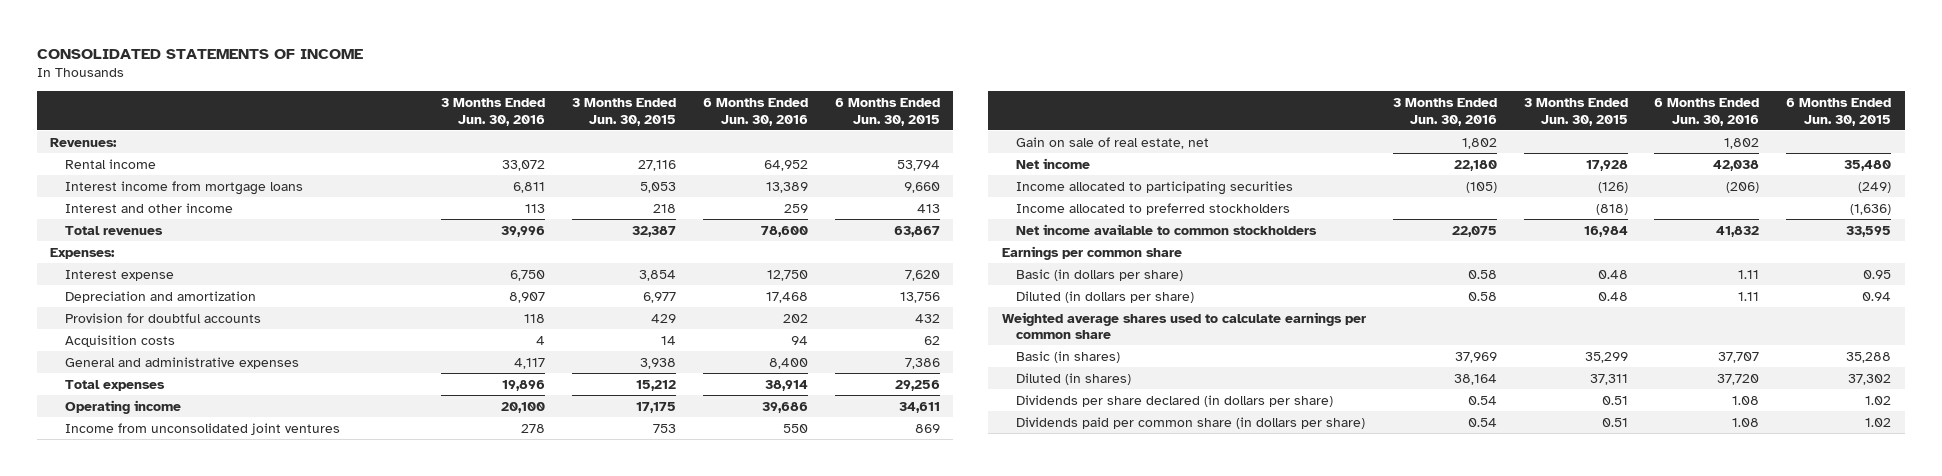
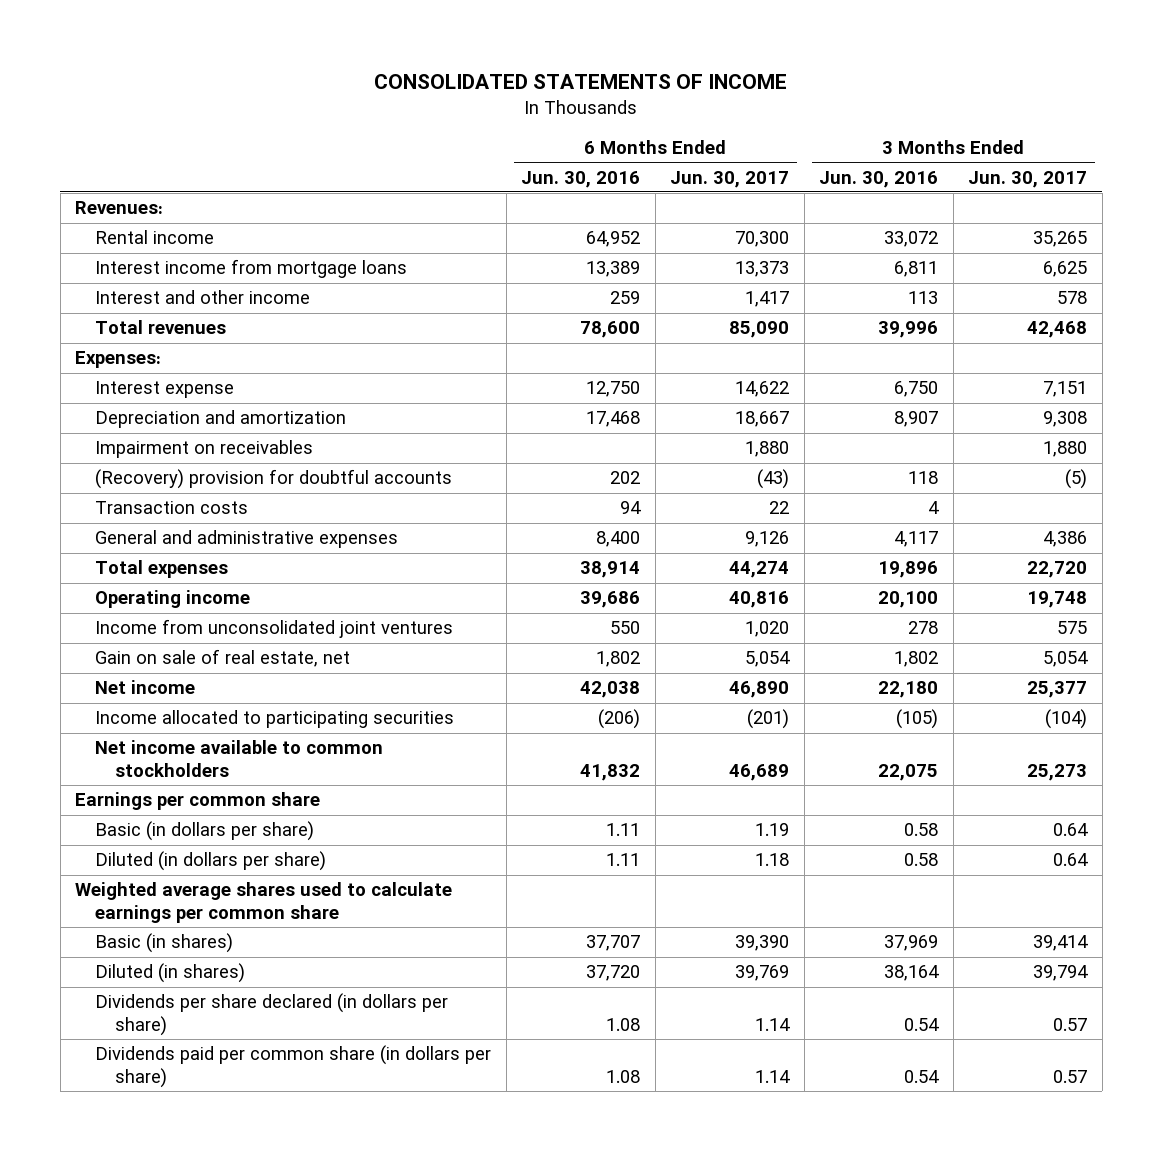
[572,97,677,126] 3 Months Ended Jun. 30, 2015 -> none
[834,97,940,126] 6 Months Ended Jun. 30, 2015 -> none
none -> [670,170,790,188] Jun. 30, 2017
none -> [968,170,1088,188] Jun. 30, 2017
none -> [95,440,314,459] Impairment on receivables
[64,312,261,323] Provision for doubtful accounts -> [95,469,453,490] (Recovery) provision for doubtful accounts
[64,334,175,347] Acquisition costs -> [95,501,249,515] Transaction costs
[1016,202,1291,215] Income allocated to preferred stockholders -> none

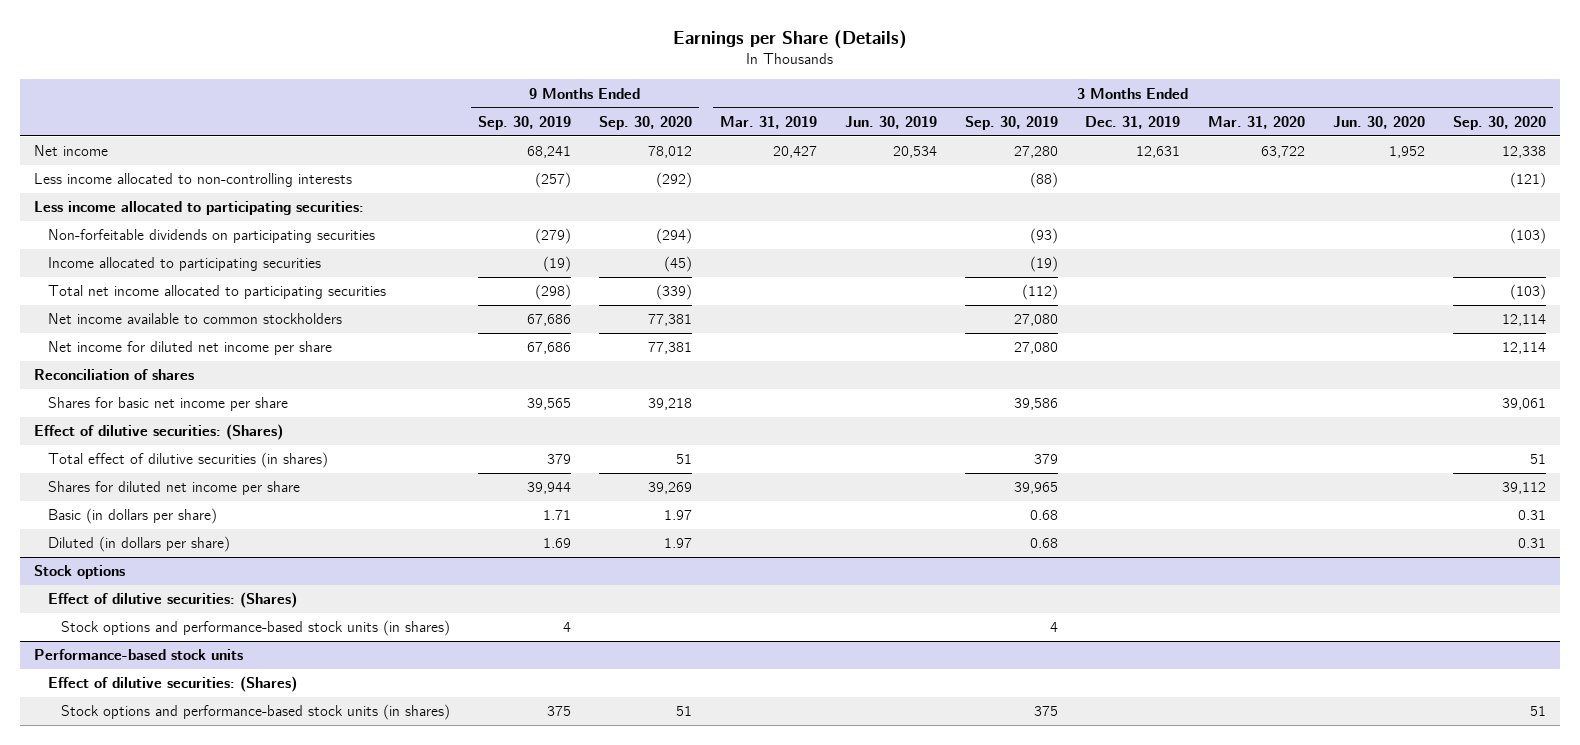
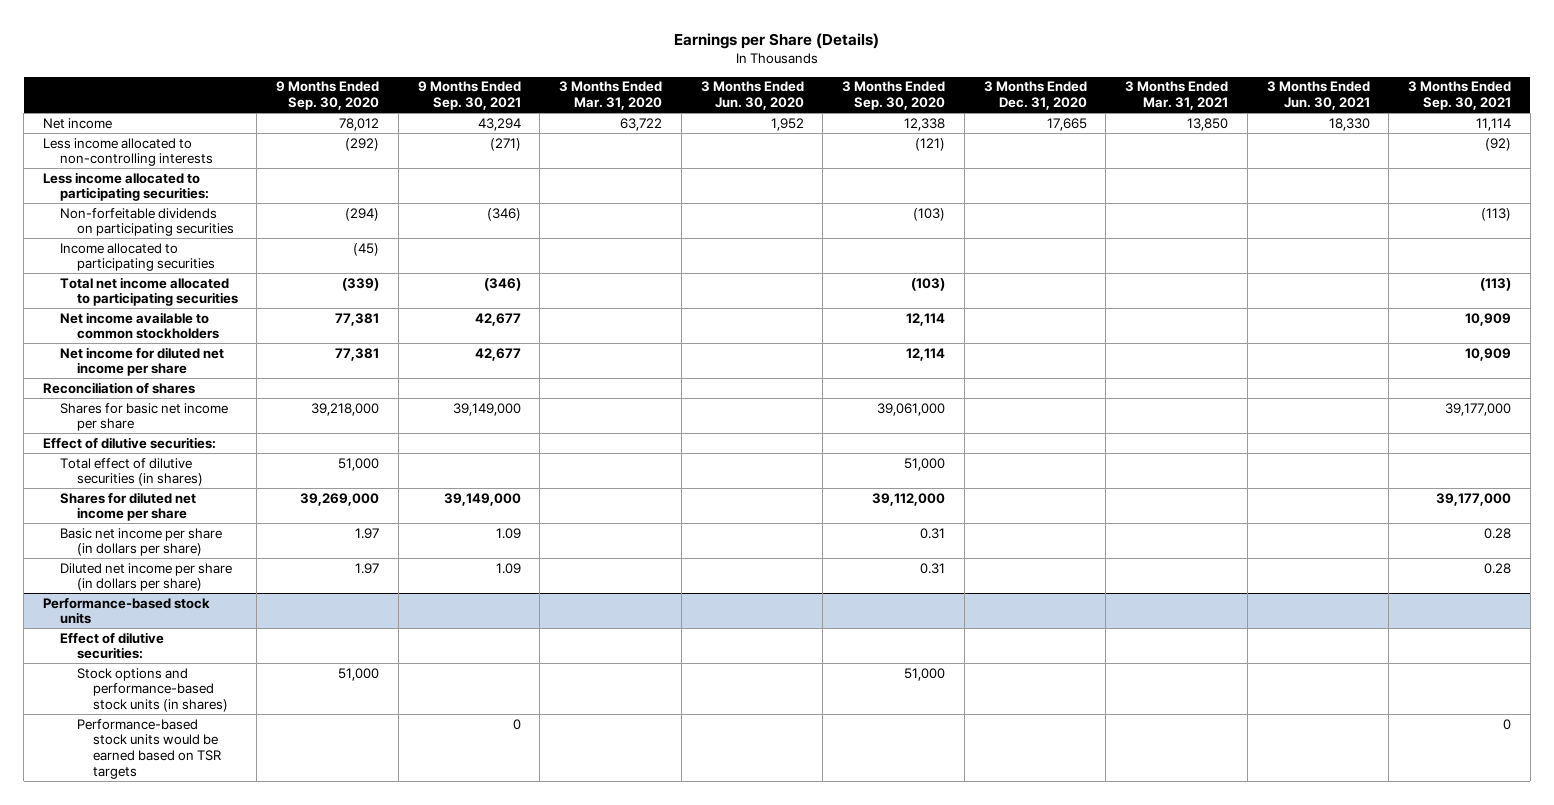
[478,115,572,130] Sep. 30, 2019 -> none
[719,115,817,129] Mar. 31, 2019 -> none
[844,115,937,129] Jun. 30, 2019 -> none
[964,115,1058,130] Sep. 30, 2019 -> none
[1085,115,1181,129] Dec. 31, 2019 -> none
none -> [417,81,521,111] 9 Months Ended Sep. 30, 2021
none -> [983,81,1087,111] 3 Months Ended Dec. 31, 2020
none -> [1125,81,1229,111] 3 Months Ended Mar. 31, 2021
none -> [1266,81,1370,111] 3 Months Ended Jun. 30, 2021
none -> [1408,81,1512,111] 3 Months Ended Sep. 30, 2021
[34,565,126,580] Stock options -> none
[47,592,297,609] Effect of dilutive securities: (Shares) -> none
[61,620,451,637] Stock options and performance-based stock units (in shares) -> none
[648,398,693,411] 39,218 -> [311,402,380,416] 39,218,000
[1501,398,1546,411] 39,061 -> [877,402,946,416] 39,061,000
[34,424,284,441] Effect of dilutive securities: (Shares) -> [43,436,217,449] Effect of dilutive securities:
[676,454,693,465] 51 -> [338,457,380,471] 51,000
[1529,454,1546,465] 51 -> [904,457,946,471] 51,000
[648,482,693,495] 39,269 -> [300,492,380,506] 39,269,000
[1501,482,1546,495] 39,112 -> [872,492,946,506] 39,112,000
[47,508,217,525] Basic (in dollars per share) -> [59,527,222,557] Basic net income per share (in dollars per share)
[47,536,230,553] Diluted (in dollars per share) -> [59,562,232,592] Diluted net income per share (in dollars per share)
[47,676,297,693] Effect of dilutive securities: (Shares) -> [59,631,164,660] Effect of dilutive securities:
[676,706,693,717] 51 -> [338,667,380,681] 51,000
[1529,706,1546,717] 51 -> [904,667,946,681] 51,000
none -> [76,718,222,779] Performance-based stock units would be earned based on TSR targets

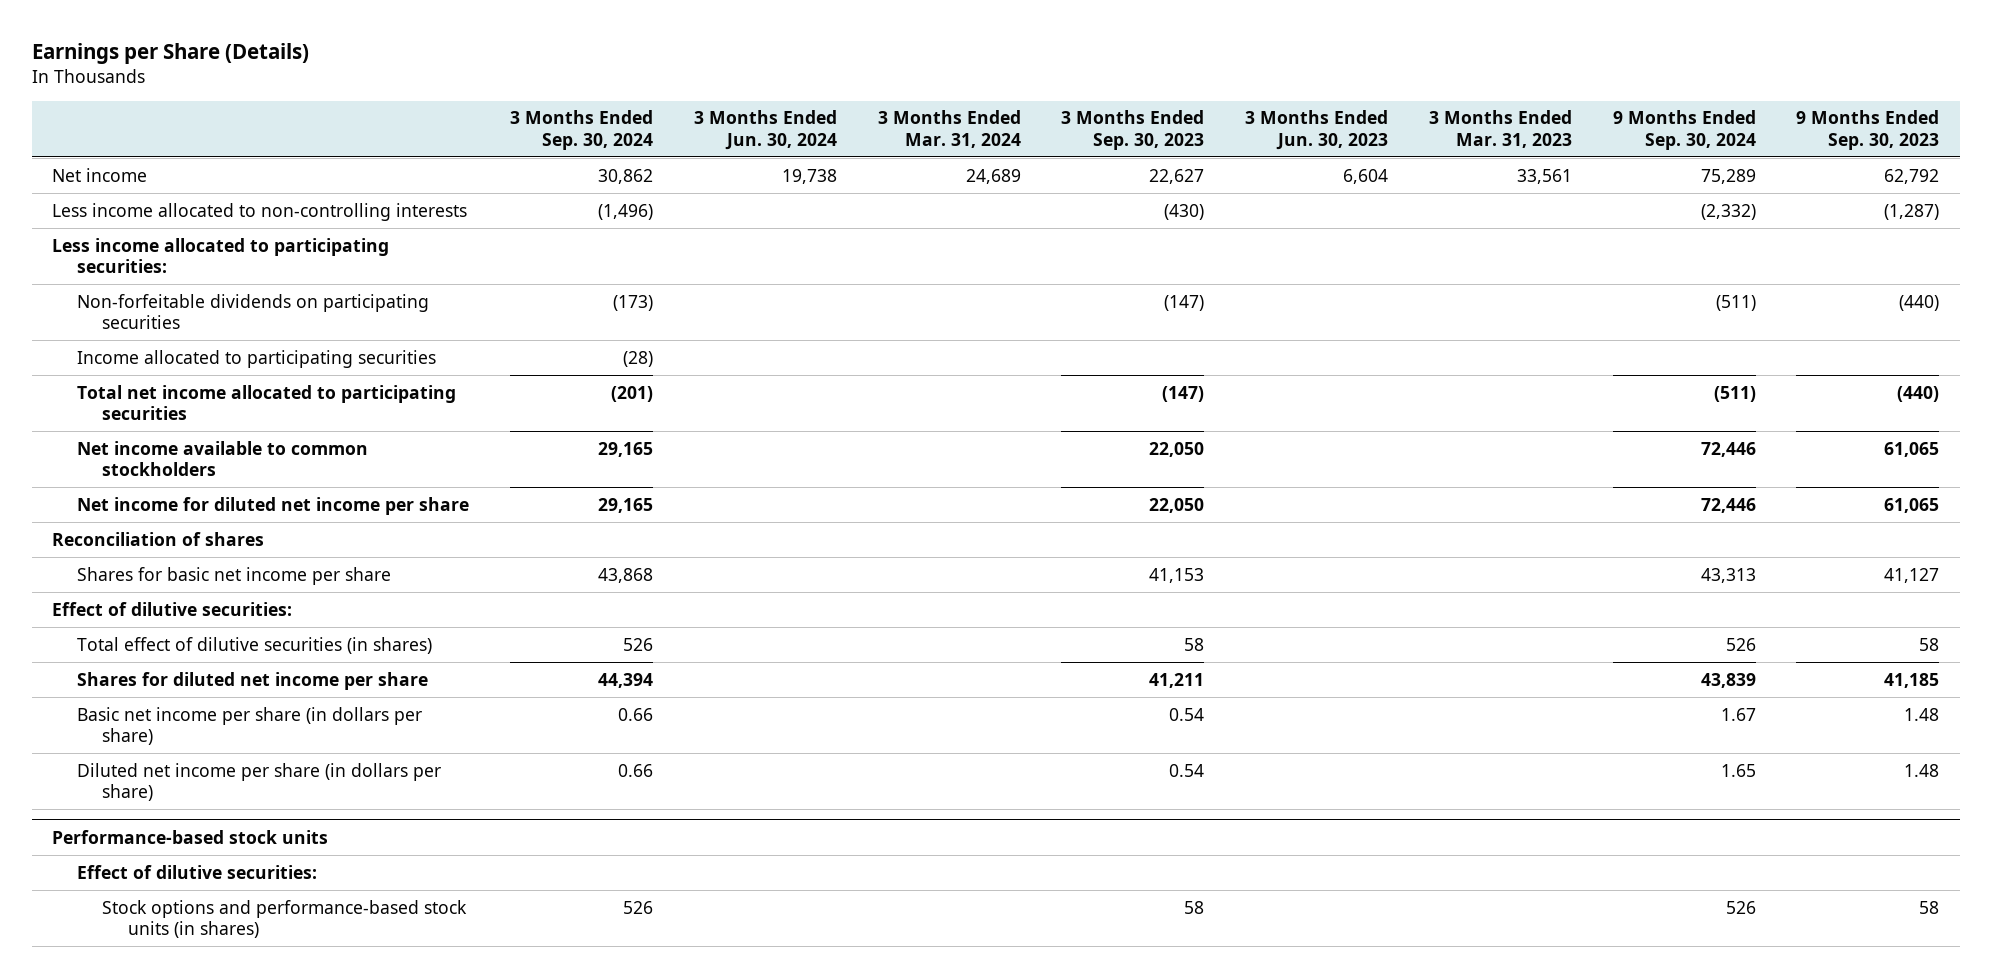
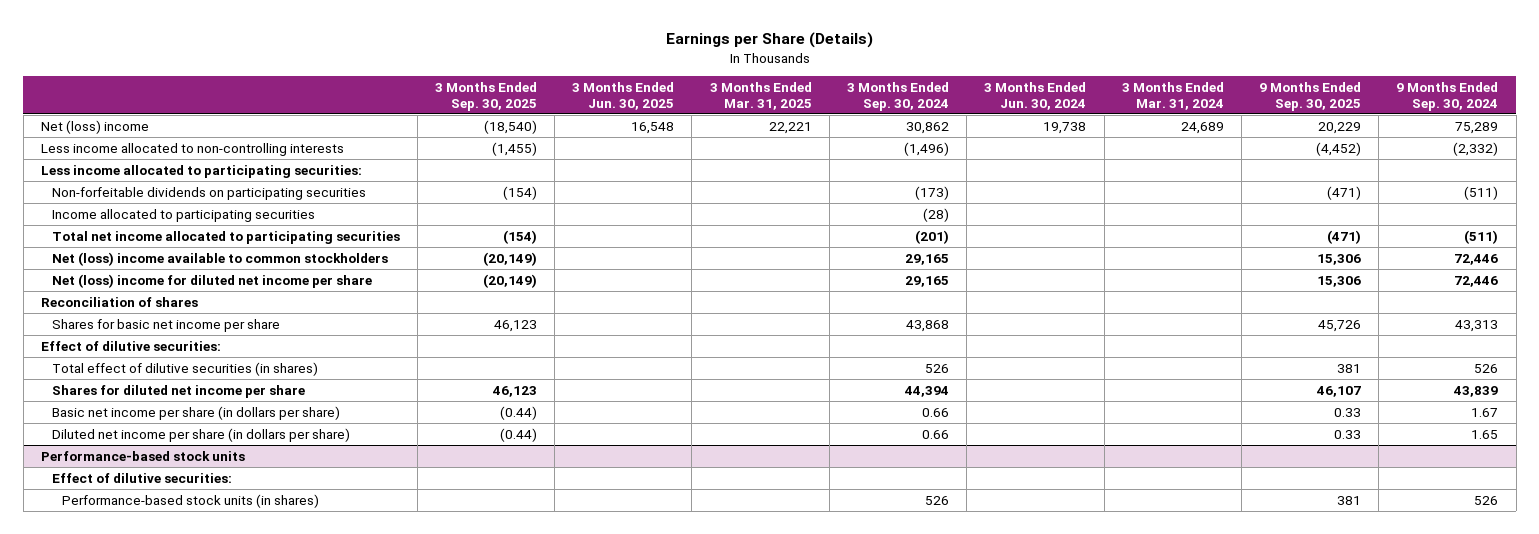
[1061,110,1205,150] 3 Months Ended Sep. 30, 2023 -> none
[1245,110,1389,150] 3 Months Ended Jun. 30, 2023 -> none
[1428,110,1572,148] 3 Months Ended Mar. 31, 2023 -> none
[1796,110,1940,150] 9 Months Ended Sep. 30, 2023 -> none
none -> [434,82,537,111] 3 Months Ended Sep. 30, 2025
none -> [572,82,675,110] 3 Months Ended Jun. 30, 2025
none -> [709,82,812,110] 3 Months Ended Mar. 31, 2025
none -> [1259,82,1362,111] 9 Months Ended Sep. 30, 2025
[52,167,148,182] Net income -> [40,119,149,134] Net (loss) income
[77,440,369,477] Net income available to common stockholders -> [51,251,388,266] Net (loss) income available to common stockholders
[77,496,470,515] Net income for diluted net income per share -> [51,273,372,288] Net (loss) income for diluted net income per share
[102,899,468,939] Stock options and performance-based stock units (in shares) -> [62,493,320,508] Performance-based stock units (in shares)

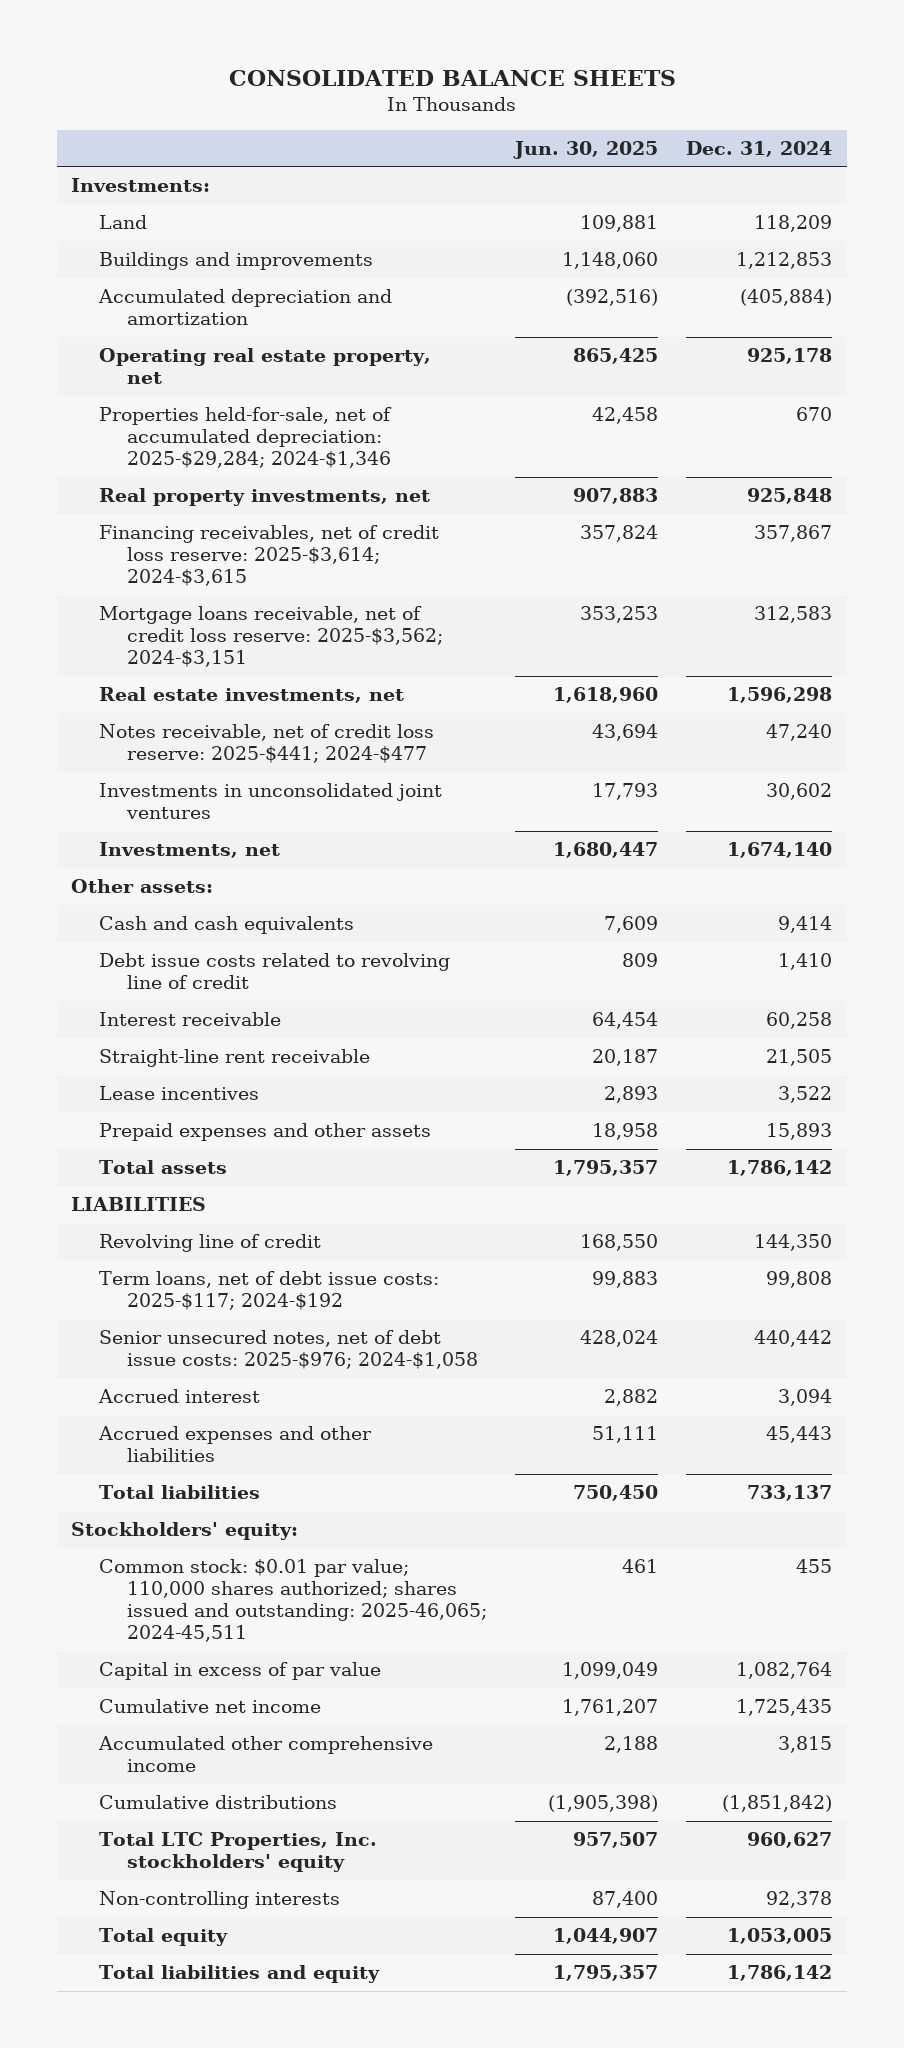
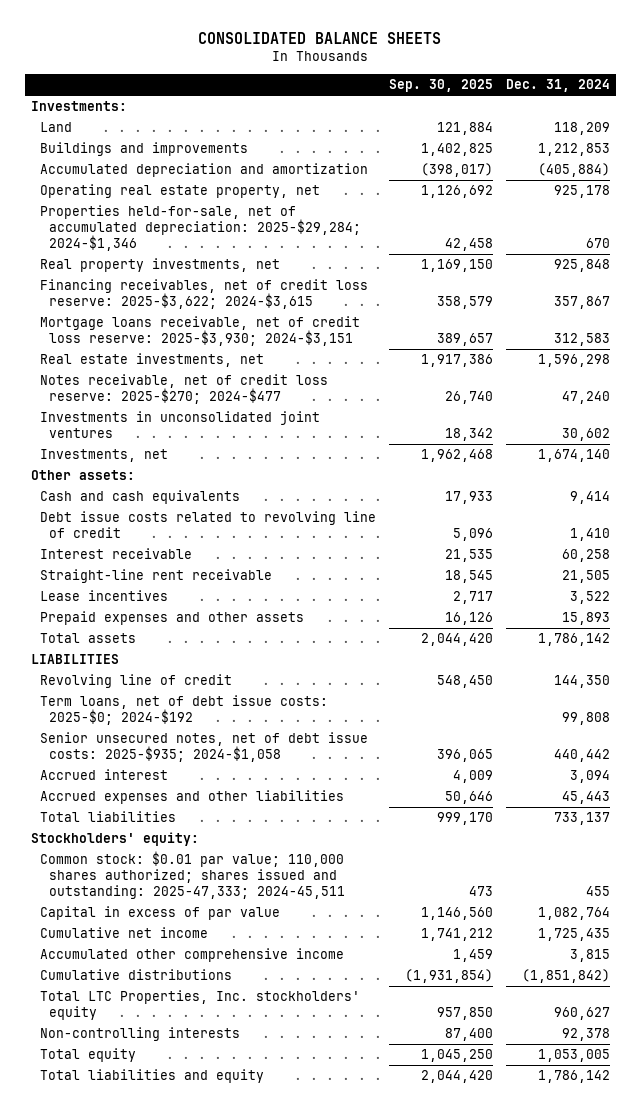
[512,140,658,159] Jun. 30, 2025 -> none
none -> [388,78,493,92] Sep. 30, 2025
[98,525,439,587] Financing receivables, net of credit loss reserve: 2025-$3,614; 2024-$3,615 -> [39,279,368,310] Financing receivables, net of credit loss reserve: 2025-$3,622; 2024-$3,615
[98,606,443,668] Mortgage loans receivable, net of credit loss reserve: 2025-$3,562; 2024-$3,151 -> [39,316,360,347] Mortgage loans receivable, net of credit loss reserve: 2025-$3,930; 2024-$3,151
[98,724,434,764] Notes receivable, net of credit loss reserve: 2025-$441; 2024-$477 -> [39,374,328,405] Notes receivable, net of credit loss reserve: 2025-$270; 2024-$477
[98,1271,439,1311] Term loans, net of debt issue costs: 2025-$117; 2024-$192 -> [39,695,328,726] Term loans, net of debt issue costs: 2025-$0; 2024-$192
[98,1330,478,1370] Senior unsecured notes, net of debt issue costs: 2025-$976; 2024-$1,058 -> [39,732,368,763] Senior unsecured notes, net of debt issue costs: 2025-$935; 2024-$1,058
[98,1559,487,1643] Common stock: $0.01 par value; 110,000 shares authorized; shares issued and outstanding: 2025-46,065; 2024-45,511 -> [39,851,345,900] Common stock: $0.01 par value; 110,000 shares authorized; shares issued and outstanding: 2025-47,333; 2024-45,511

